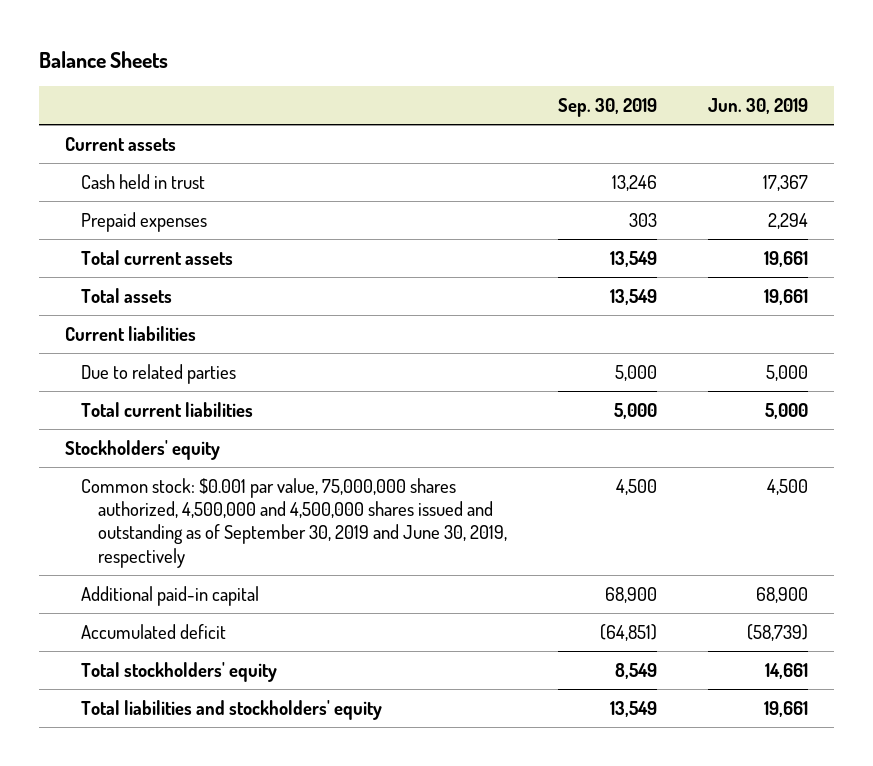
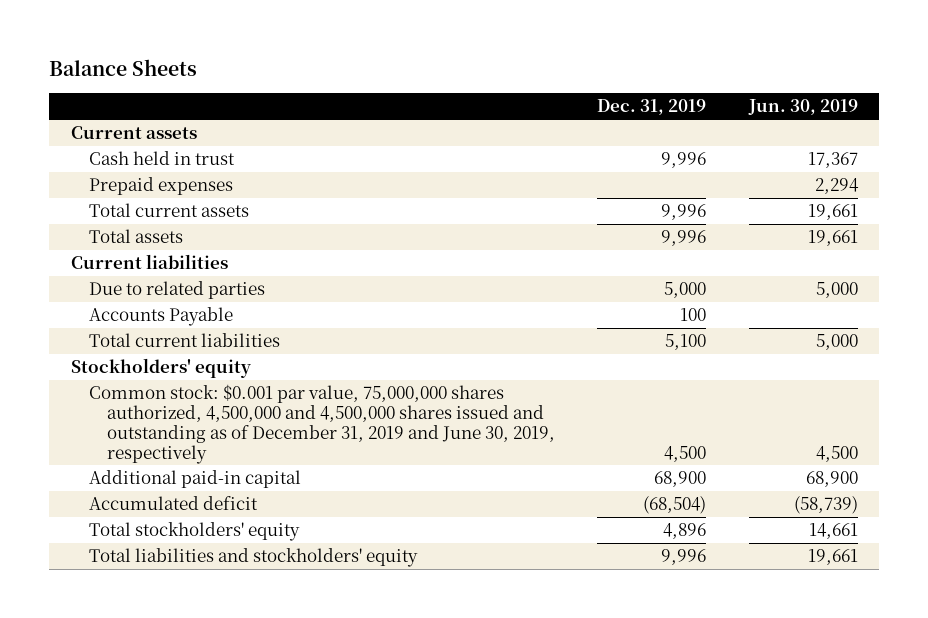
[558,98,658,118] Sep. 30, 2019 -> none
none -> [597,99,707,116] Dec. 31, 2019
none -> [88,307,233,327] Accounts Payable
[81,477,507,568] Common stock: $0.001 par value, 75,000,000 shares authorized, 4,500,000 and 4,500,000 shares issued and outstanding as of September 30, 2019 and June 30, 2019, respectively -> [88,384,555,464] Common stock: $0.001 par value, 75,000,000 shares authorized, 4,500,000 and 4,500,000 shares issued and outstanding as of December 31, 2019 and June 30, 2019, respectively

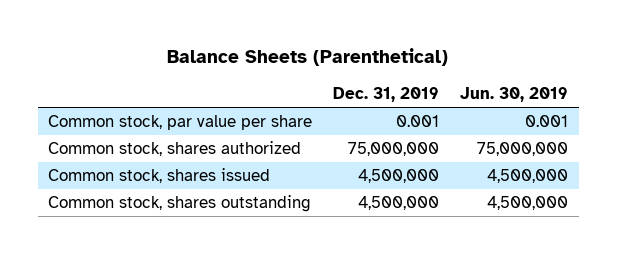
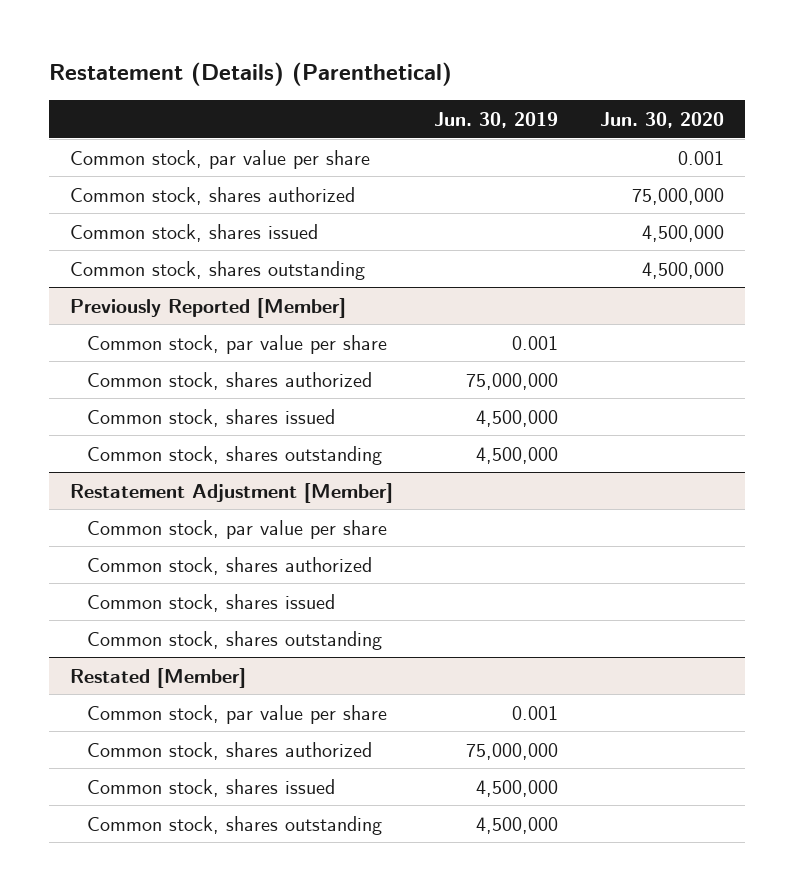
[167,48,449,67] Balance Sheets (Parenthetical) -> [48,62,452,87] Restatement (Details) (Parenthetical)
[333,86,440,102] Dec. 31, 2019 -> none
none -> [600,112,725,129] Jun. 30, 2020
none -> [69,149,370,169] Common stock, par value per share
none -> [69,186,355,205] Common stock, shares authorized
none -> [69,223,318,242] Common stock, shares issued
none -> [69,260,365,280] Common stock, shares outstanding
none -> [69,297,346,318] Previously Reported [Member]
none -> [69,482,393,503] Restatement Adjustment [Member]
none -> [87,519,388,539] Common stock, par value per share
none -> [87,556,373,575] Common stock, shares authorized
none -> [87,593,336,612] Common stock, shares issued
none -> [87,630,383,650] Common stock, shares outstanding
none -> [69,667,246,688] Restated [Member]
none -> [87,704,388,724] Common stock, par value per share
none -> [87,741,373,760] Common stock, shares authorized
none -> [87,778,336,797] Common stock, shares issued
none -> [87,815,383,835] Common stock, shares outstanding

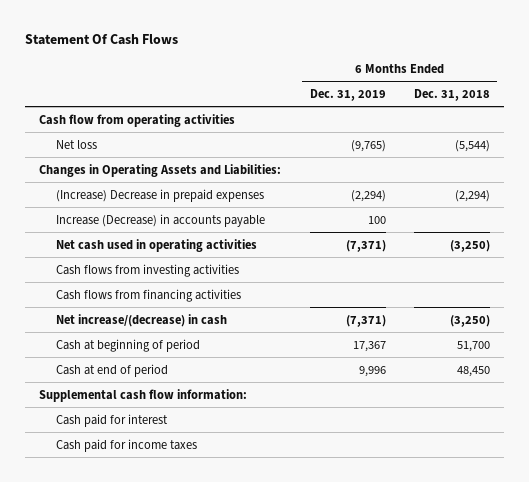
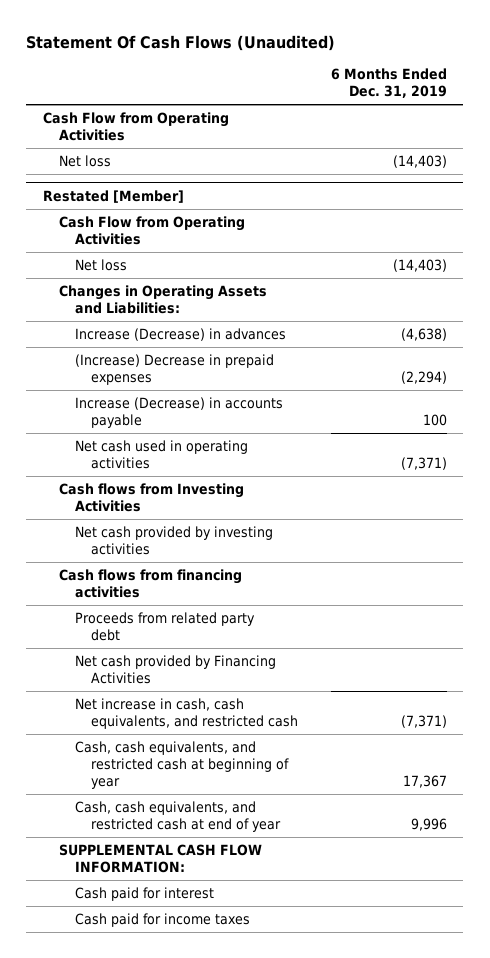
[24,34,178,46] Statement Of Cash Flows -> [26,34,336,51] Statement Of Cash Flows (Unaudited)
[413,88,490,101] Dec. 31, 2018 -> none
[39,113,236,127] Cash flow from operating activities -> [42,112,229,142] Cash Flow from Operating Activities
[350,139,386,152] (9,765) -> [392,155,447,169] (14,403)
none -> [42,189,184,203] Restated [Member]
none -> [58,216,245,246] Cash Flow from Operating Activities
none -> [74,259,127,272] Net loss
none -> [74,328,286,342] Increase (Decrease) in advances
none -> [58,483,244,513] Cash flows from Investing Activities
[56,263,240,277] Cash flows from investing activities -> [74,526,273,556] Net cash provided by investing activities
none -> [74,612,255,642] Proceeds from related party debt
none -> [74,655,276,685] Net cash provided by Financing Activities
[56,313,228,327] Net increase/(decrease) in cash -> [74,698,299,730] Net increase in cash, cash equivalents, and restricted cash
[56,338,201,352] Cash at beginning of period -> [74,741,290,789] Cash, cash equivalents, and restricted cash at beginning of year
[56,363,169,377] Cash at end of period -> [74,801,282,833] Cash, cash equivalents, and restricted cash at end of year
[39,388,248,402] Supplemental cash flow information: -> [58,844,262,874] SUPPLEMENTAL CASH FLOW INFORMATION:

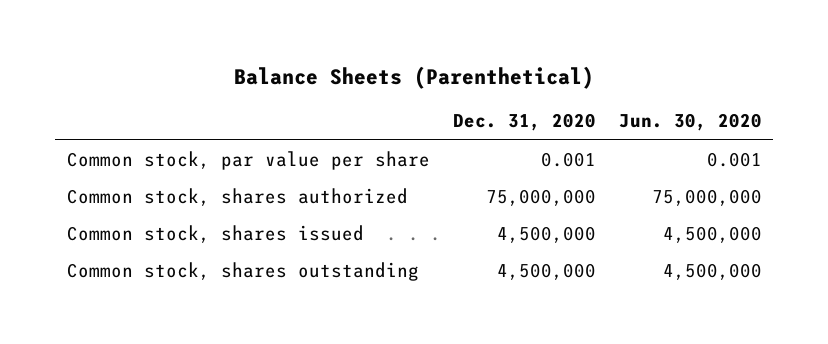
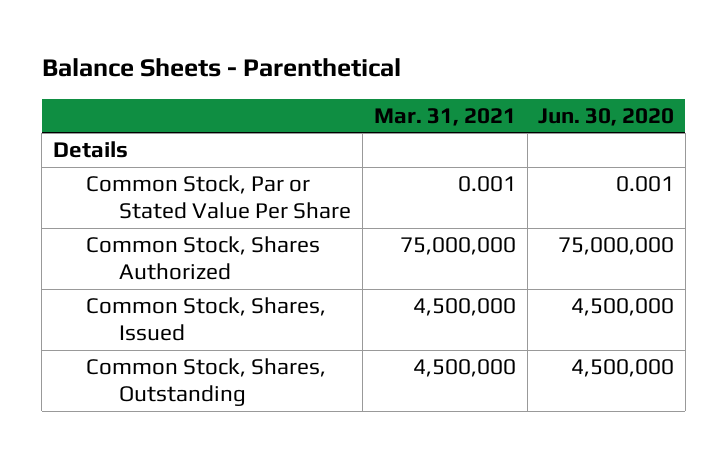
[234,66,595,90] Balance Sheets (Parenthetical) -> [41,58,401,78] Balance Sheets - Parenthetical
[452,113,596,132] Dec. 31, 2020 -> none
none -> [373,107,516,126] Mar. 31, 2021
none -> [52,141,128,159] Details
[66,151,430,171] Common stock, par value per share -> [86,175,352,220] Common Stock, Par or Stated Value Per Share
[66,188,408,207] Common stock, shares authorized -> [86,236,321,281] Common Stock, Shares Authorized
[66,225,364,244] Common stock, shares issued -> [86,297,327,342] Common Stock, Shares, Issued
[66,262,419,282] Common stock, shares outstanding -> [86,358,327,407] Common Stock, Shares, Outstanding

